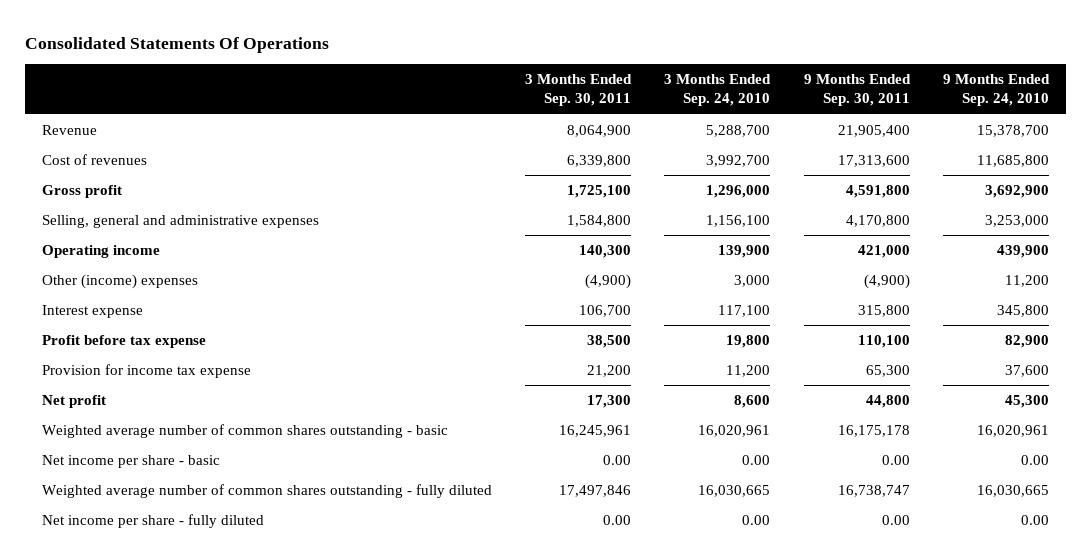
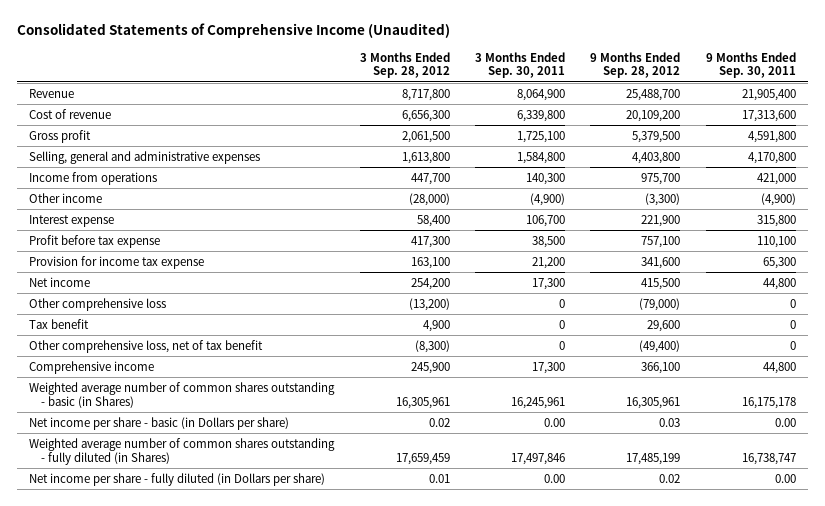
[25,36,330,53] Consolidated Statements Of Operations -> [16,23,450,39] Consolidated Statements of Comprehensive Income (Unaudited)
[664,73,772,107] 3 Months Ended Sep. 24, 2010 -> none
[942,73,1050,107] 9 Months Ended Sep. 24, 2010 -> none
none -> [359,51,450,79] 3 Months Ended Sep. 28, 2012
none -> [590,51,681,79] 9 Months Ended Sep. 28, 2012
[42,153,148,165] Cost of revenues -> [29,109,112,120] Cost of revenue
[42,244,161,258] Operating income -> [29,172,158,186] Income from operations
[42,273,199,289] Other (income) expenses -> [29,193,103,204] Other income
[42,394,107,408] Net profit -> [29,277,91,288] Net income
none -> [29,298,167,312] Other comprehensive loss
none -> [29,319,90,330] Tax benefit
none -> [29,340,264,354] Other comprehensive loss, net of tax benefit
none -> [29,361,155,375] Comprehensive income
[42,423,449,438] Weighted average number of common shares outstanding - basic -> [29,382,336,408] Weighted average number of common shares outstanding - basic (in Shares)
[42,454,221,468] Net income per share - basic -> [29,417,290,431] Net income per share - basic (in Dollars per share)
[42,483,493,498] Weighted average number of common shares outstanding - fully diluted -> [29,438,336,465] Weighted average number of common shares outstanding - fully diluted (in Shares)
[42,513,265,528] Net income per share - fully diluted -> [29,473,326,487] Net income per share - fully diluted (in Dollars per share)

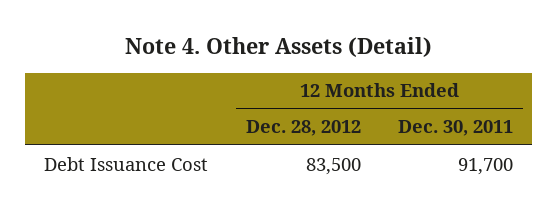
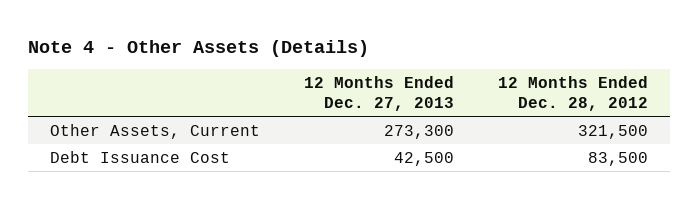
[124,36,432,57] Note 4. Other Assets (Detail) -> [27,39,369,57] Note 4 - Other Assets (Details)
[398,120,514,137] Dec. 30, 2011 -> none
none -> [303,75,454,112] 12 Months Ended Dec. 27, 2013
none -> [49,123,260,139] Other Assets, Current

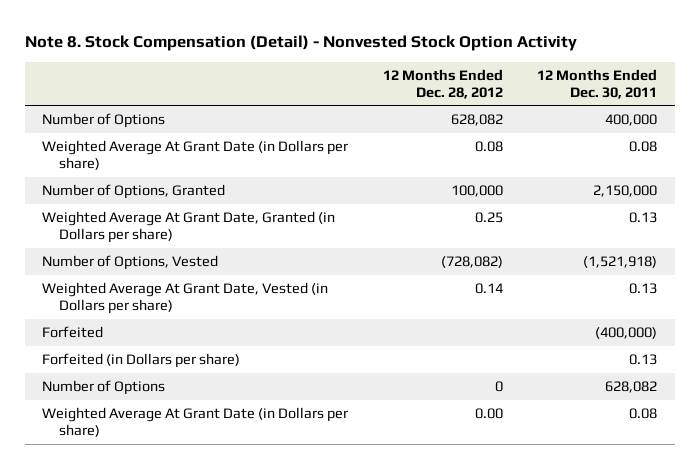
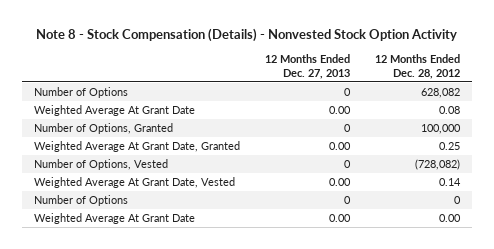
[24,35,577,52] Note 8. Stock Compensation (Detail) - Nonvested Stock Option Activity -> [36,28,458,43] Note 8 - Stock Compensation (Details) - Nonvested Stock Option Activity
[537,68,658,99] 12 Months Ended Dec. 30, 2011 -> none
none -> [265,54,351,79] 12 Months Ended Dec. 27, 2013
[42,140,349,171] Weighted Average At Grant Date (in Dollars per share) -> [34,104,196,116] Weighted Average At Grant Date
[42,211,336,244] Weighted Average At Grant Date, Granted (in Dollars per share) -> [34,140,241,152] Weighted Average At Grant Date, Granted
[42,326,104,339] Forfeited -> none
[42,353,241,369] Forfeited (in Dollars per share) -> none
[42,282,329,315] Weighted Average At Grant Date, Vested (in Dollars per share) -> [34,176,236,188] Weighted Average At Grant Date, Vested
[42,407,349,438] Weighted Average At Grant Date (in Dollars per share) -> [34,212,196,224] Weighted Average At Grant Date

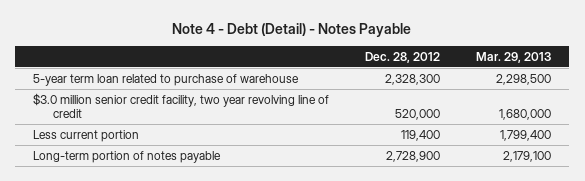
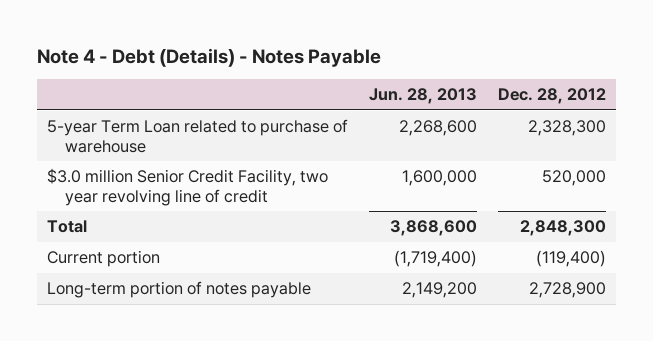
[172,23,412,38] Note 4 - Debt (Detail) - Notes Payable -> [37,47,382,67] Note 4 - Debt (Details) - Notes Payable
[476,52,552,64] Mar. 29, 2013 -> none
none -> [369,88,478,105] Jun. 28, 2013
[33,73,300,86] 5-year term loan related to purchase of warehouse -> [47,119,349,153] 5-year Term Loan related to purchase of warehouse
[33,92,330,118] $3.0 million senior credit facility, two year revolving line of credit -> [47,168,329,206] $3.0 million Senior Credit Facility, two year revolving line of credit
none -> [47,220,88,234] Total
[33,129,140,142] Less current portion -> [47,250,161,268] Current portion
[401,129,441,141] 119,400 -> [535,250,606,268] (119,400)

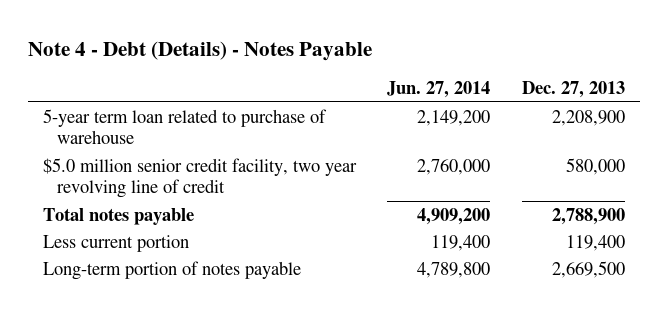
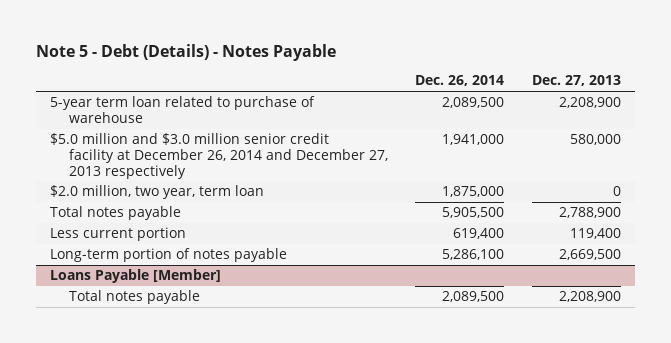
[27,40,372,61] Note 4 - Debt (Details) - Notes Payable -> [36,43,337,61] Note 5 - Debt (Details) - Notes Payable
[387,81,491,99] Jun. 27, 2014 -> none
none -> [415,75,505,87] Dec. 26, 2014
[43,157,358,199] $5.0 million senior credit facility, two year revolving line of credit -> [49,133,388,179] $5.0 million and $3.0 million senior credit facility at December 26, 2014 and December 27, 2013 respectively
none -> [49,185,264,200] $2.0 million, two year, term loan
none -> [49,269,221,284] Loans Payable [Member]
none -> [68,290,200,305] Total notes payable

